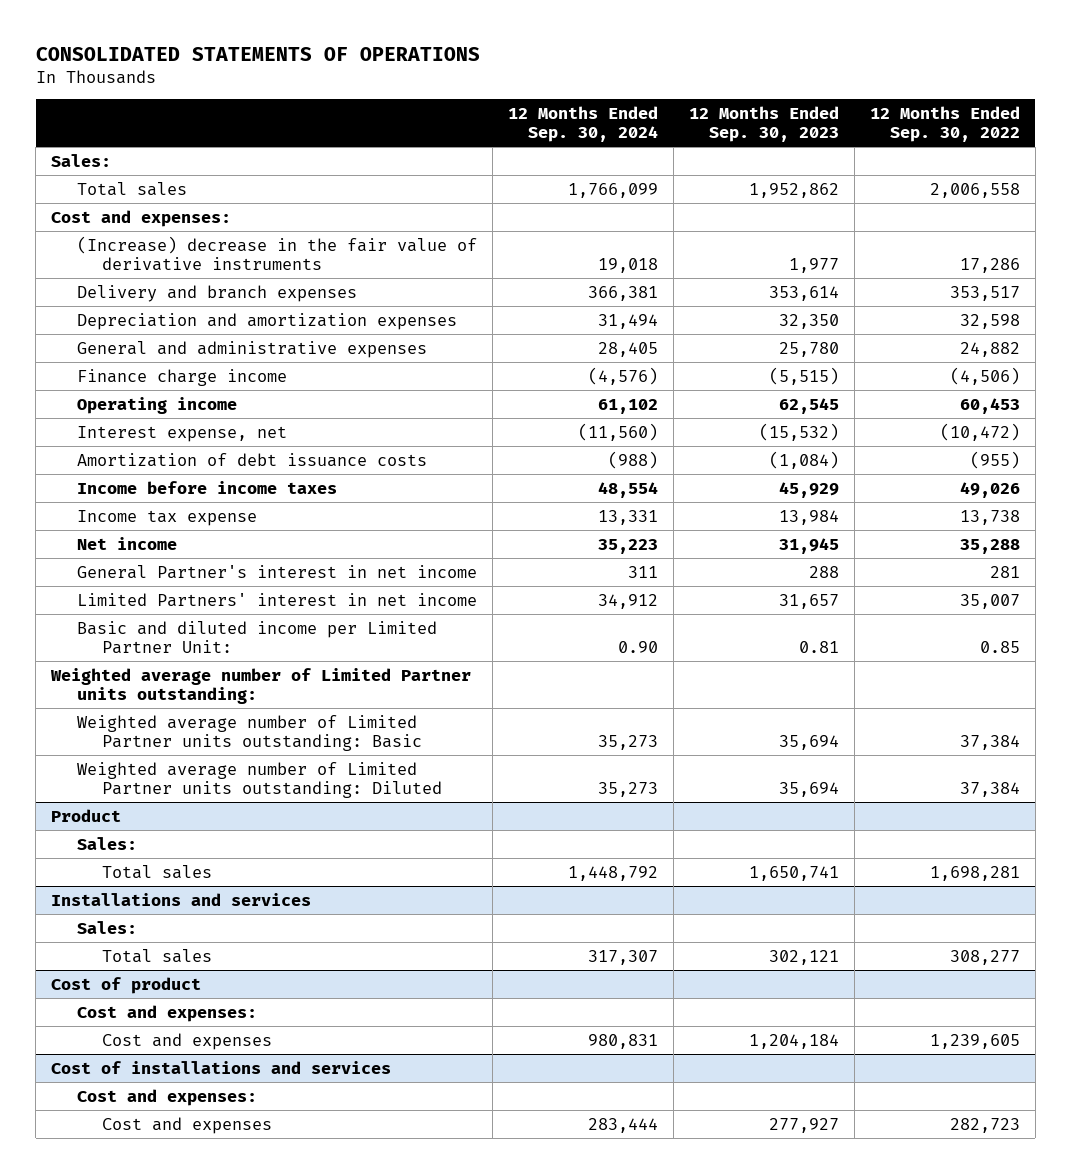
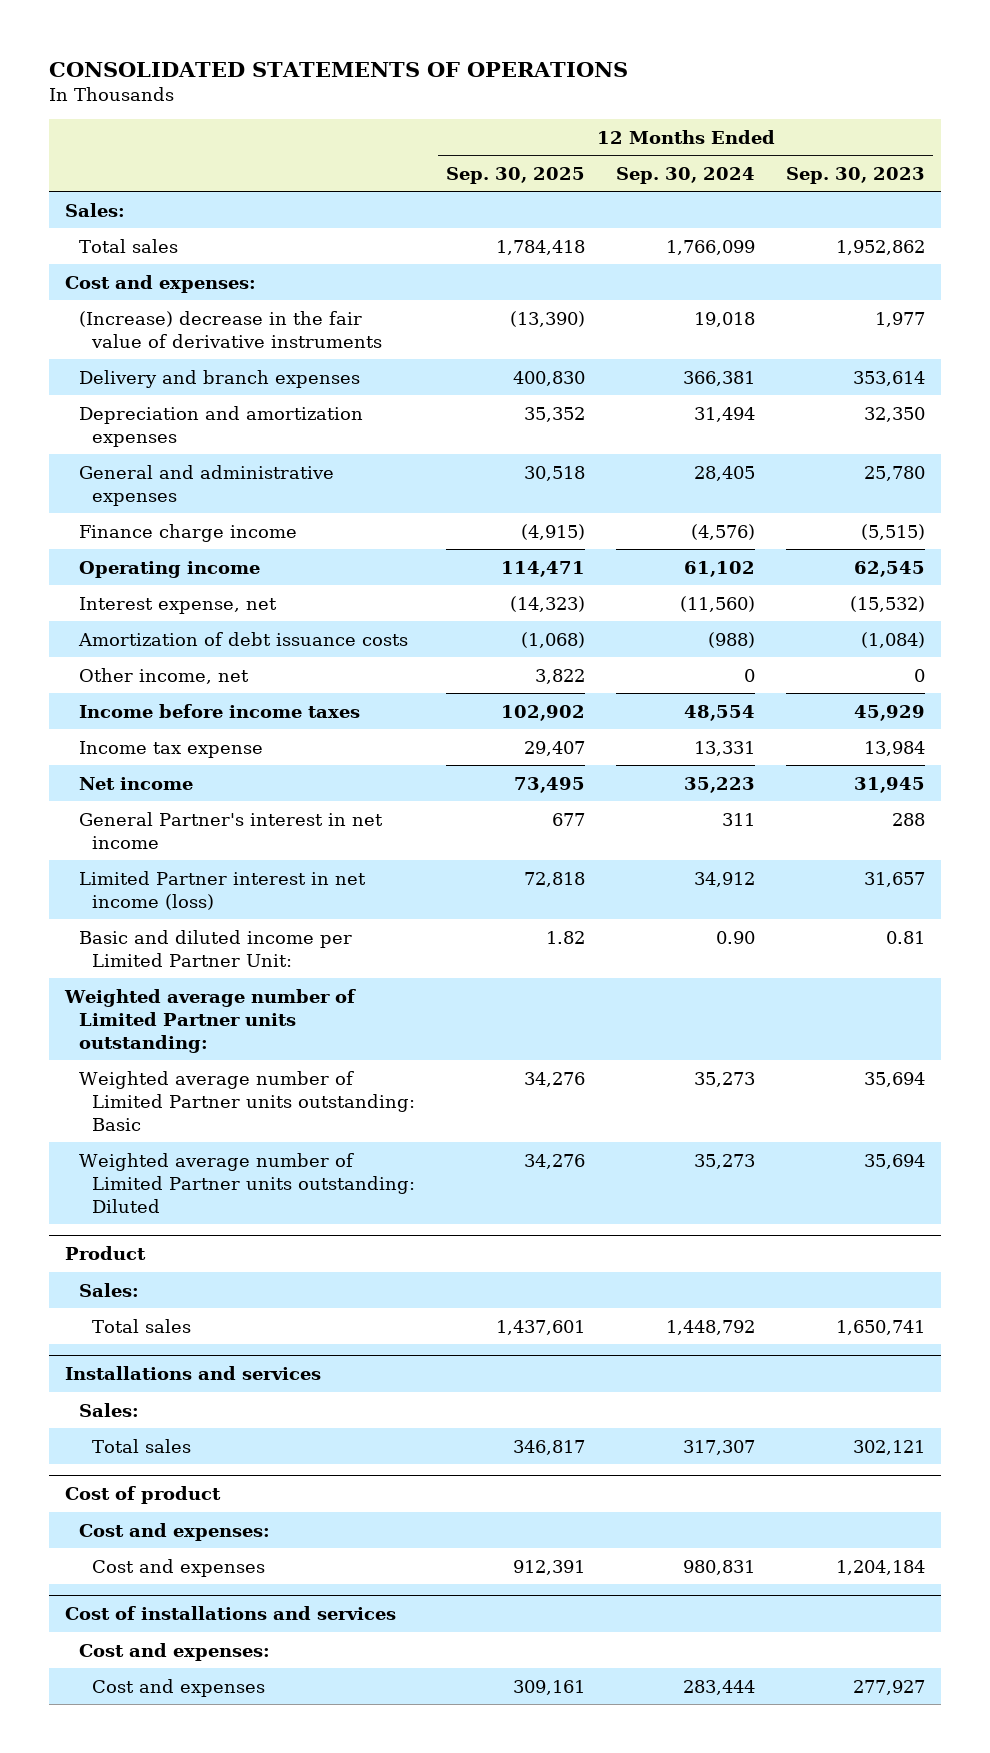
[869,106,1020,143] 12 Months Ended Sep. 30, 2022 -> none
none -> [446,166,586,184] Sep. 30, 2025
none -> [78,667,249,684] Other income, net
[76,592,477,607] Limited Partners' interest in net income -> [78,870,366,910] Limited Partner interest in net income (loss)

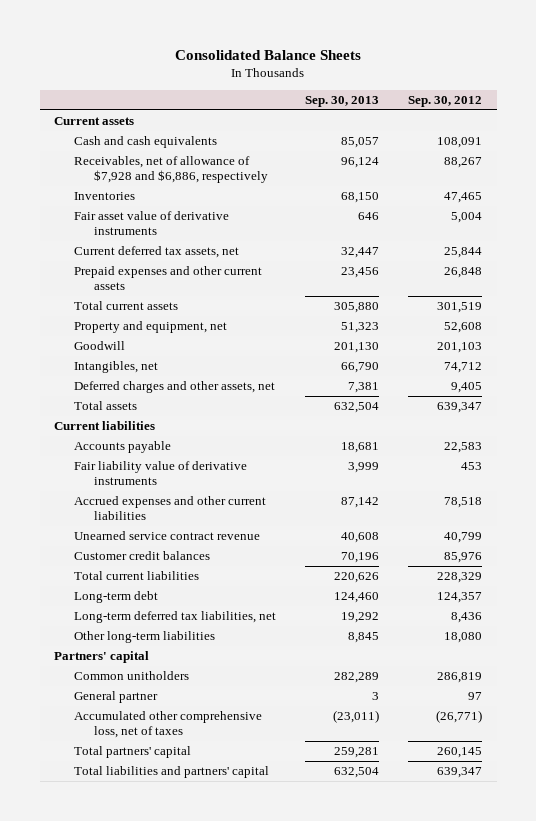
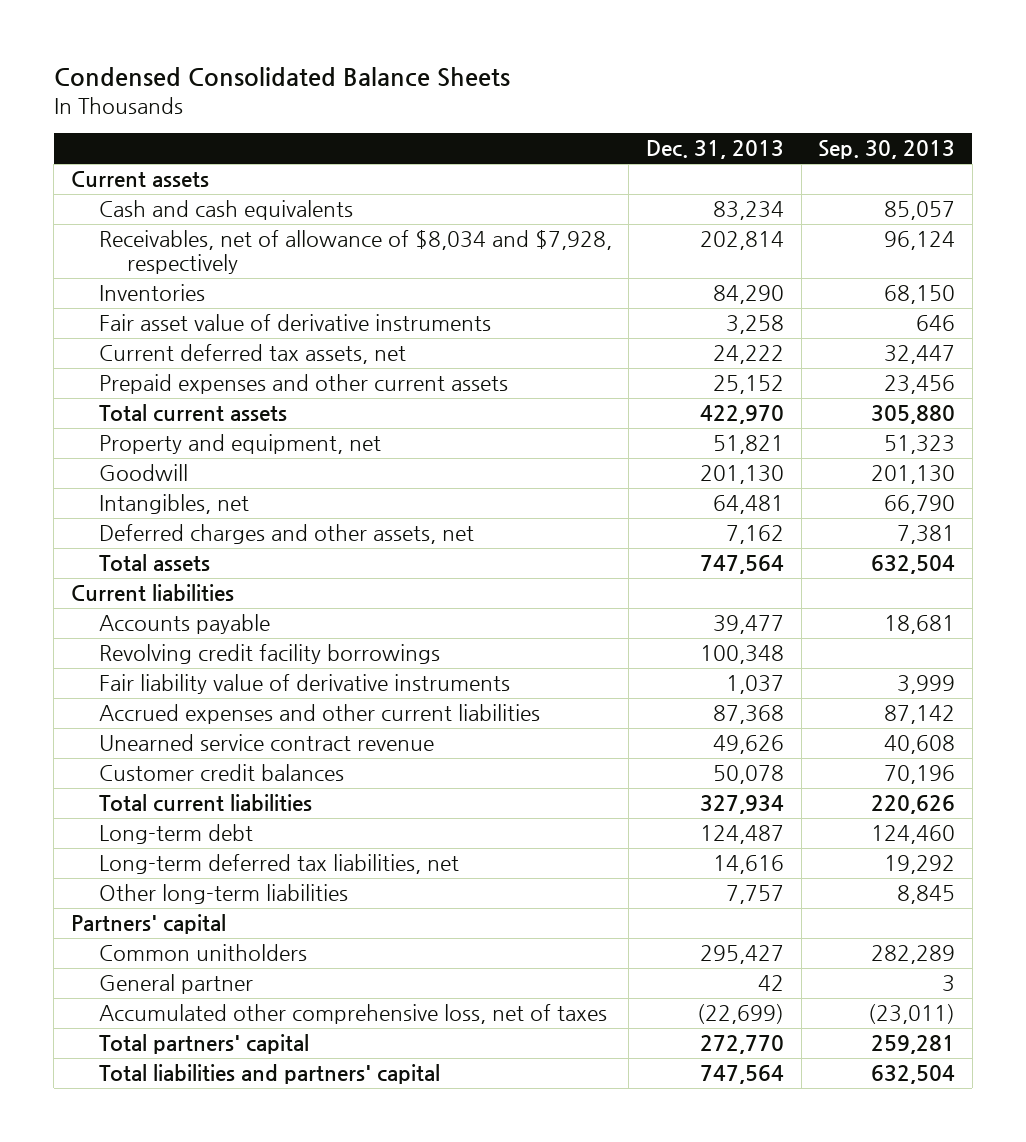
[175,49,362,60] Consolidated Balance Sheets -> [53,67,510,88] Condensed Consolidated Balance Sheets
[408,96,483,108] Sep. 30, 2012 -> none
none -> [646,140,785,160] Dec. 31, 2013
[74,156,269,184] Receivables, net of allowance of $7,928 and $6,886, respectively -> [98,230,612,274] Receivables, net of allowance of $8,034 and $7,928, respectively
none -> [98,644,440,665] Revolving credit facility borrowings

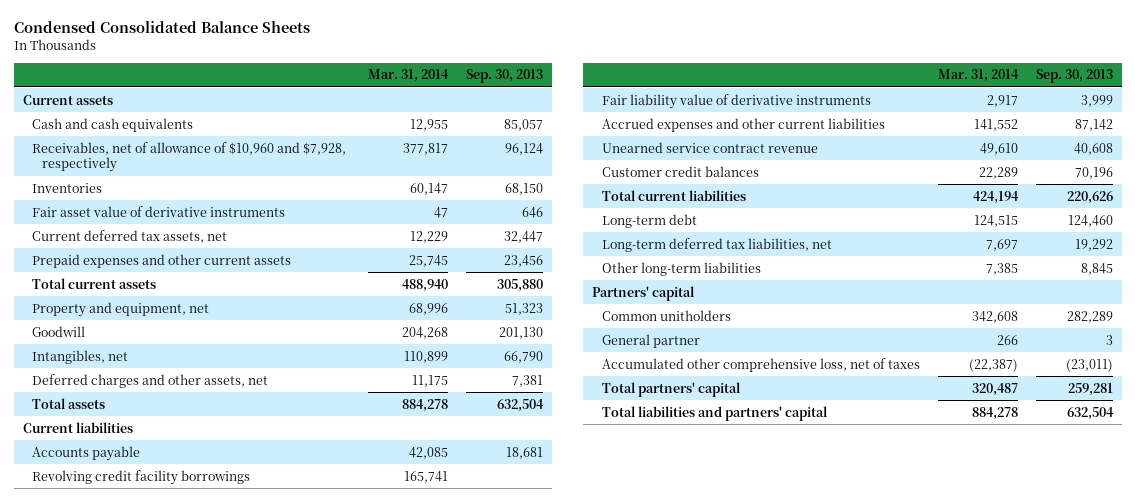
[646,140,785,160] Dec. 31, 2013 -> none
none -> [368,69,450,83] Mar. 31, 2014
[98,230,612,274] Receivables, net of allowance of $8,034 and $7,928, respectively -> [32,141,347,173] Receivables, net of allowance of $10,960 and $7,928, respectively

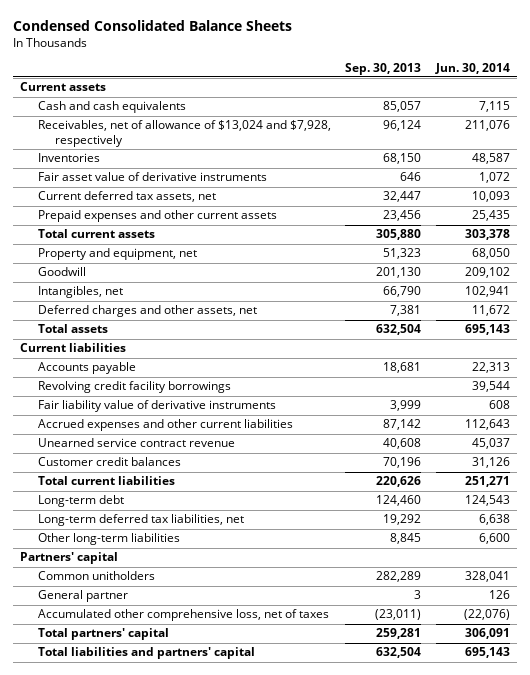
[368,69,450,83] Mar. 31, 2014 -> none
none -> [434,62,510,74] Jun. 30, 2014
[32,141,347,173] Receivables, net of allowance of $10,960 and $7,928, respectively -> [37,120,331,147] Receivables, net of allowance of $13,024 and $7,928, respectively

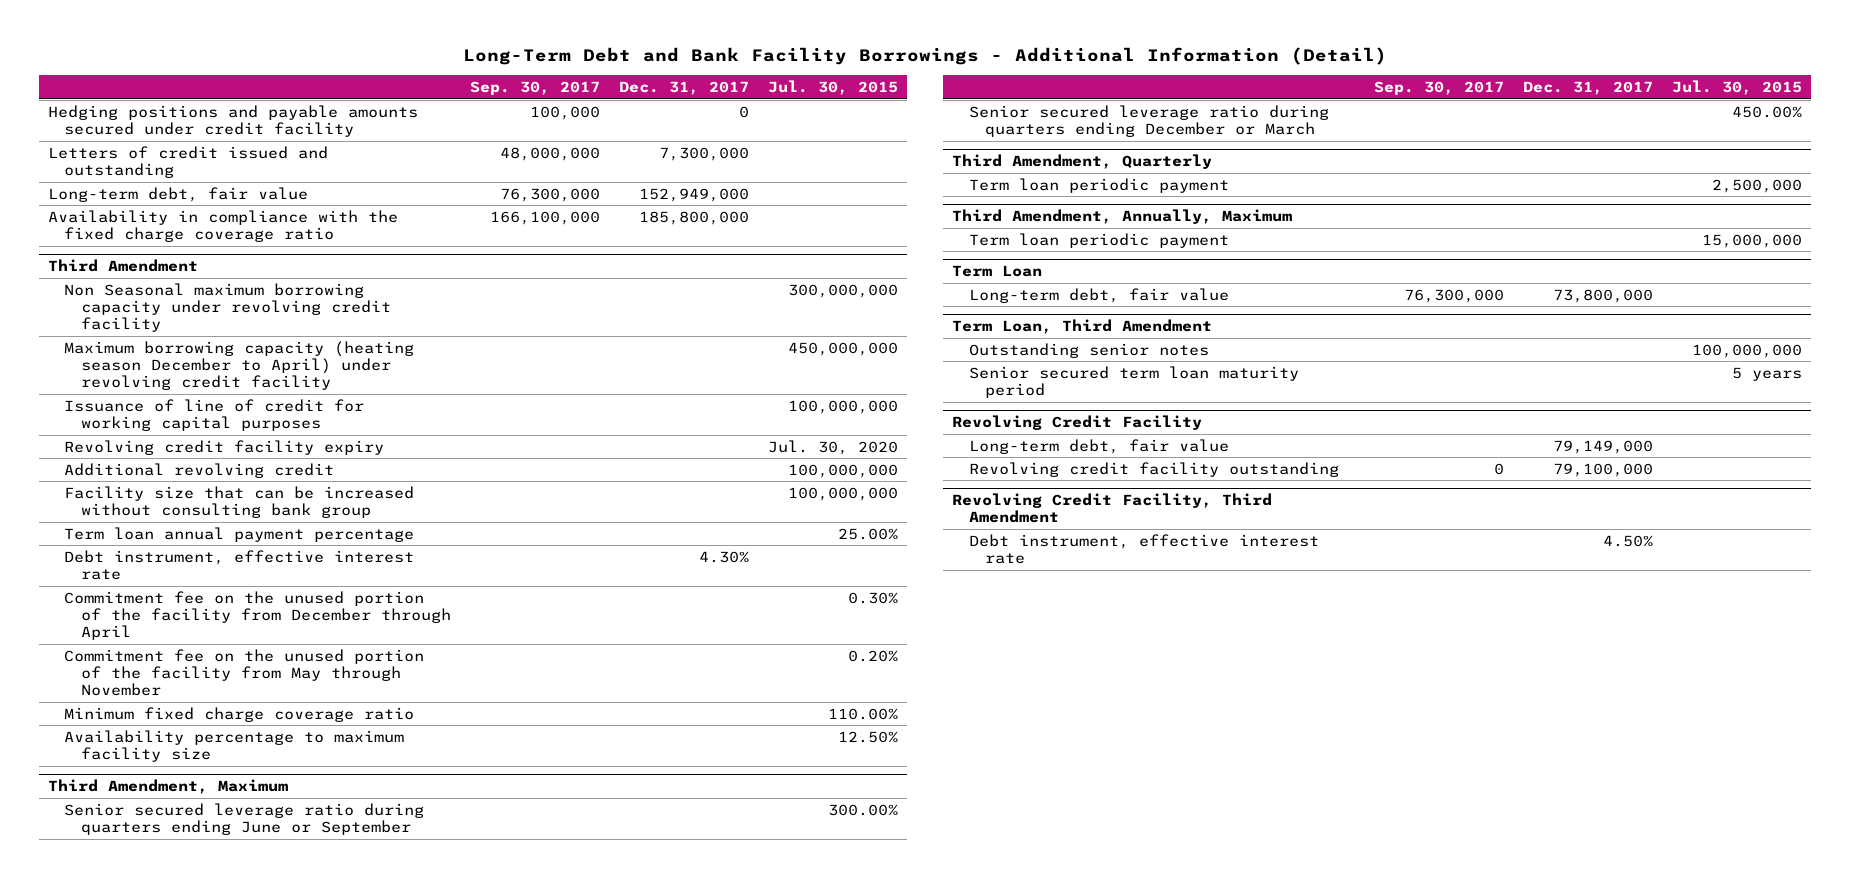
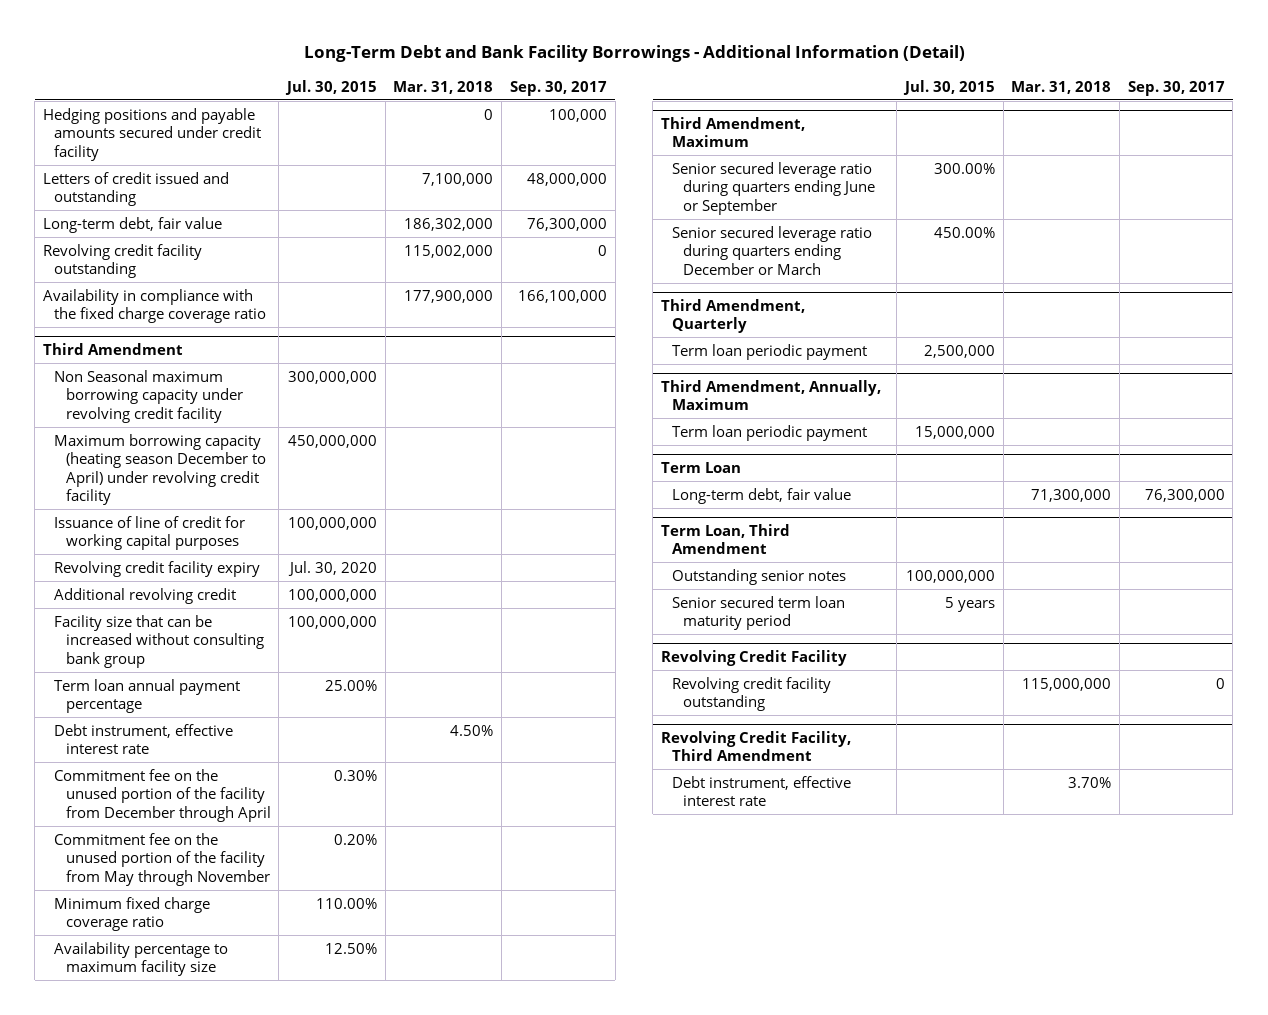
[618,80,749,95] Dec. 31, 2017 -> none
none -> [393,80,494,94] Mar. 31, 2018
none -> [43,243,203,279] Revolving credit facility outstanding
[968,438,1229,454] Long-term debt, fair value -> none

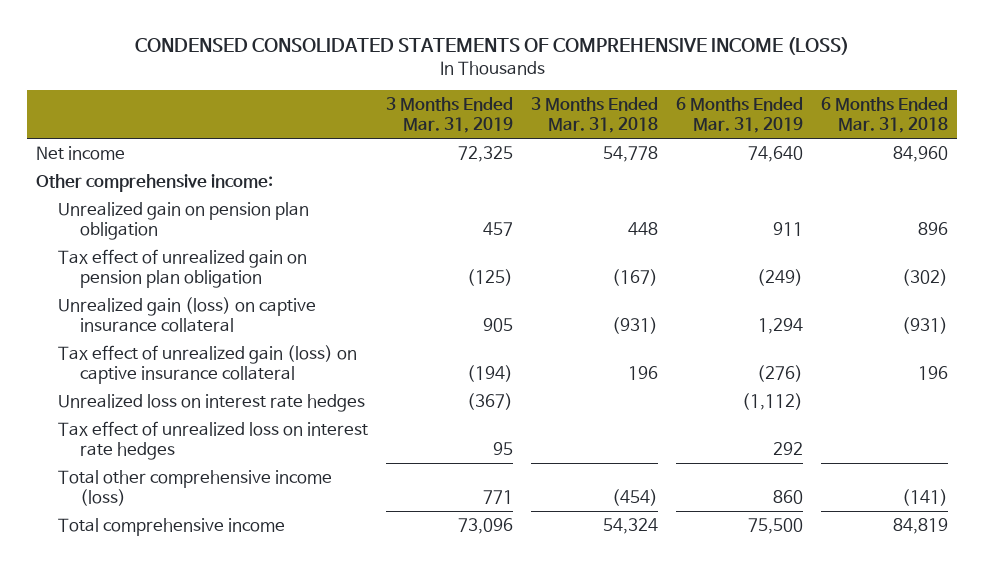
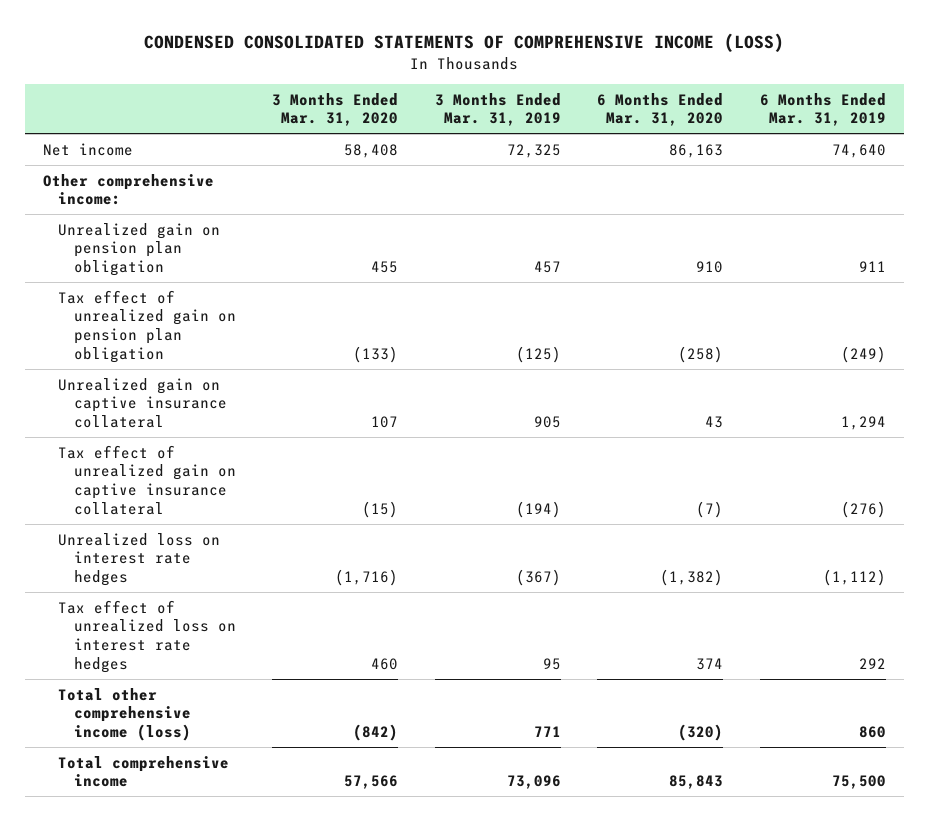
[530,97,658,134] 3 Months Ended Mar. 31, 2018 -> none
[821,97,949,134] 6 Months Ended Mar. 31, 2018 -> none
none -> [272,92,399,127] 3 Months Ended Mar. 31, 2020
none -> [597,92,724,127] 6 Months Ended Mar. 31, 2020
[57,296,316,333] Unrealized gain (loss) on captive insurance collateral -> [58,377,227,428] Unrealized gain on captive insurance collateral
[57,344,357,385] Tax effect of unrealized gain (loss) on captive insurance collateral -> [58,444,236,515] Tax effect of unrealized gain on captive insurance collateral

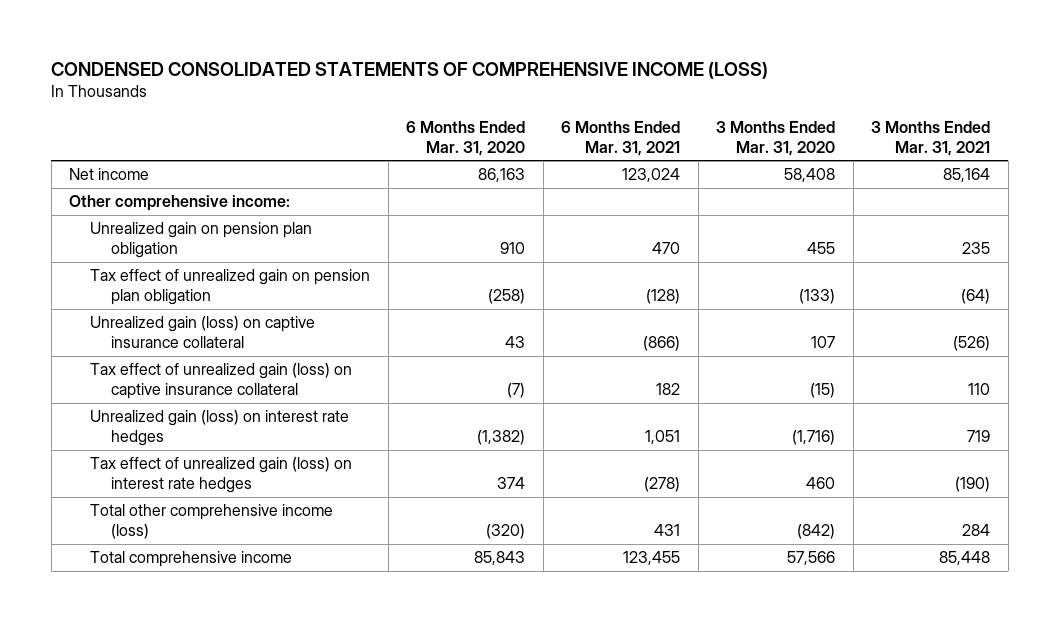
[434,92,561,127] 3 Months Ended Mar. 31, 2019 -> none
[759,92,886,127] 6 Months Ended Mar. 31, 2019 -> none
none -> [561,120,681,156] 6 Months Ended Mar. 31, 2021
none -> [871,120,991,156] 3 Months Ended Mar. 31, 2021
[58,377,227,428] Unrealized gain on captive insurance collateral -> [90,316,316,349] Unrealized gain (loss) on captive insurance collateral
[58,444,236,515] Tax effect of unrealized gain on captive insurance collateral -> [90,363,353,400] Tax effect of unrealized gain (loss) on captive insurance collateral
[58,532,221,586] Unrealized loss on interest rate hedges -> [90,410,350,447] Unrealized gain (loss) on interest rate hedges
[58,599,236,673] Tax effect of unrealized loss on interest rate hedges -> [90,457,353,494] Tax effect of unrealized gain (loss) on interest rate hedges

